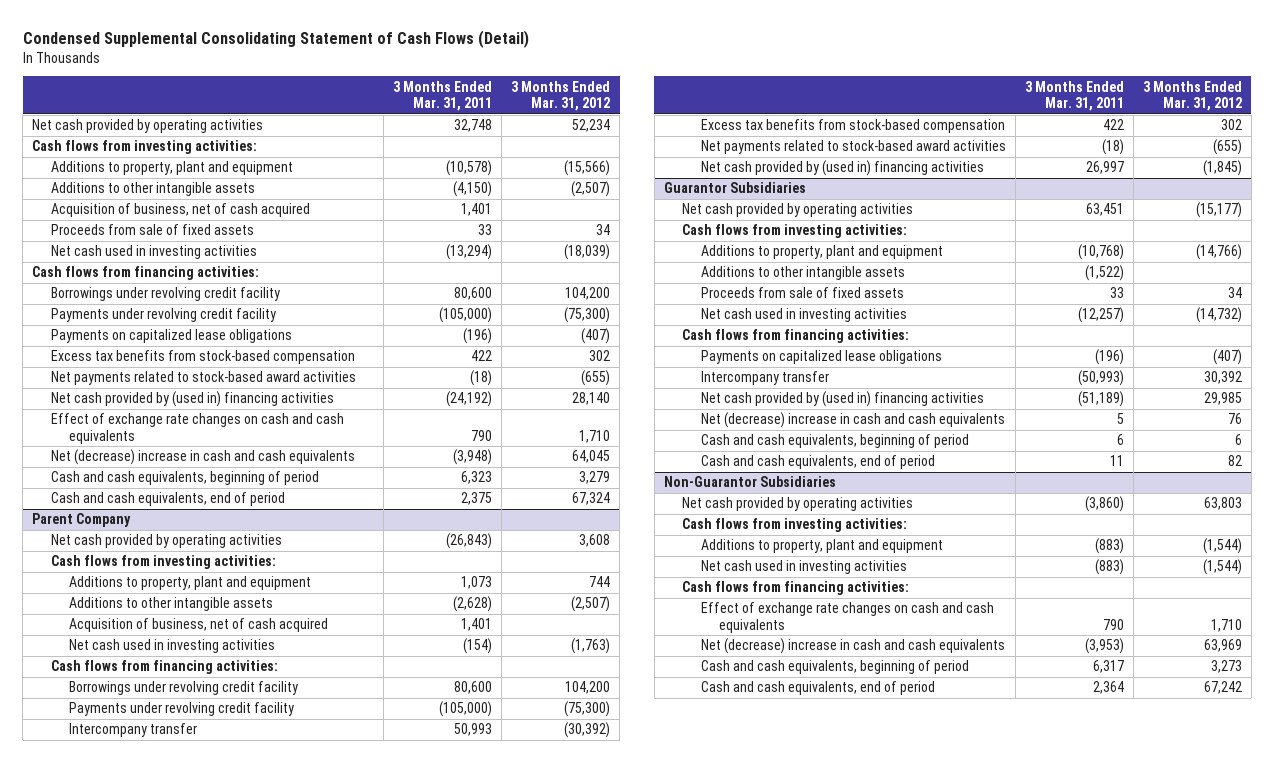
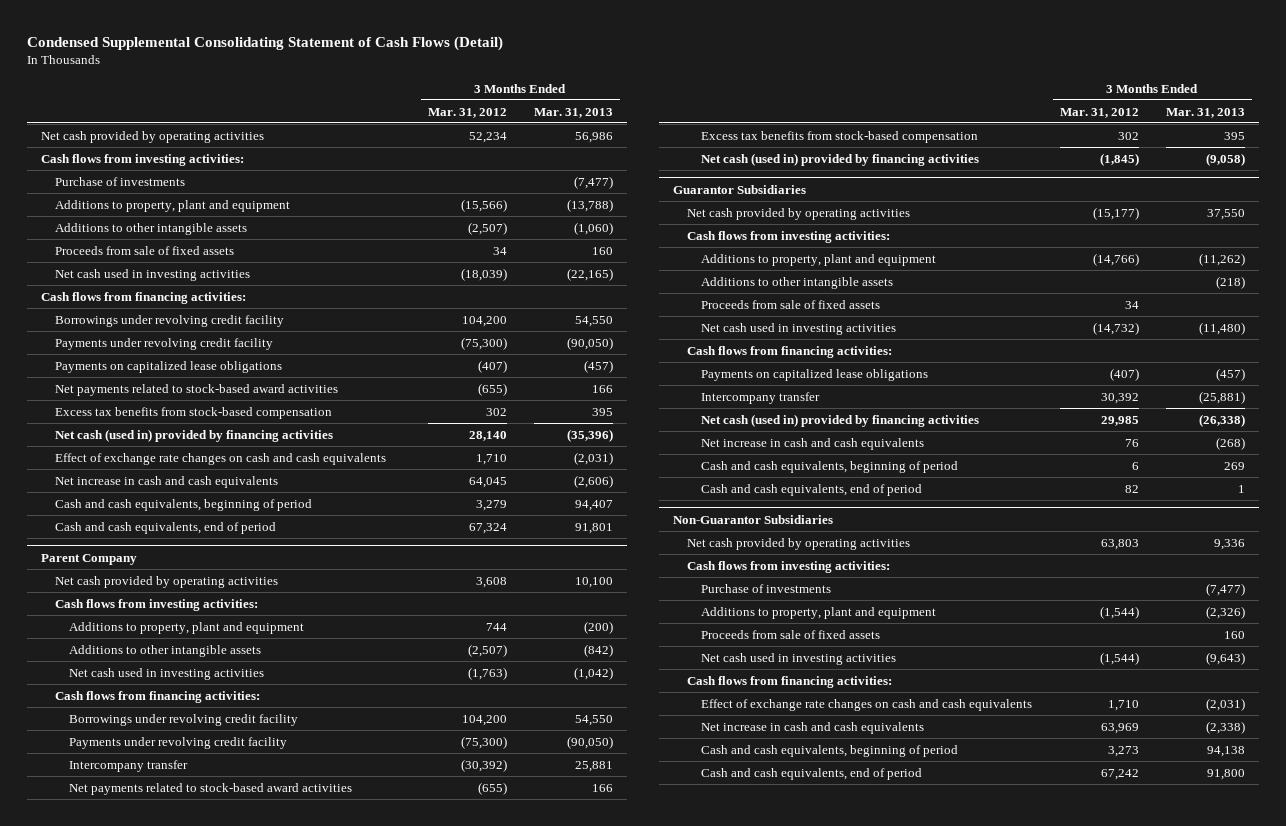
[393,80,493,112] 3 Months Ended Mar. 31, 2011 -> none
none -> [534,107,614,118] Mar. 31, 2013
none -> [54,176,185,186] Purchase of investments
[50,203,310,218] Acquisition of business, net of cash acquired -> none
[50,350,355,365] Excess tax benefits from stock-based compensation -> [54,406,332,419] Excess tax benefits from stock-based compensation
[50,391,334,408] Net cash provided by (used in) financing activities -> [54,428,333,442] Net cash (used in) provided by financing activities
[50,449,355,466] Net (decrease) increase in cash and cash equivalents -> [54,475,278,488] Net increase in cash and cash equivalents
[69,618,329,633] Acquisition of business, net of cash acquired -> none
[700,119,1005,134] Excess tax benefits from stock-based compensation -> [701,130,979,143] Excess tax benefits from stock-based compensation
[700,160,984,177] Net cash provided by (used in) financing activities -> [701,152,980,166] Net cash (used in) provided by financing activities
[700,391,984,408] Net cash provided by (used in) financing activities -> [701,413,980,427] Net cash (used in) provided by financing activities
[700,412,1005,429] Net (decrease) increase in cash and cash equivalents -> [701,437,925,450] Net increase in cash and cash equivalents
none -> [701,583,832,593] Purchase of investments
none -> [701,629,881,639] Proceeds from sale of fixed assets
[700,638,1005,655] Net (decrease) increase in cash and cash equivalents -> [701,721,925,734] Net increase in cash and cash equivalents

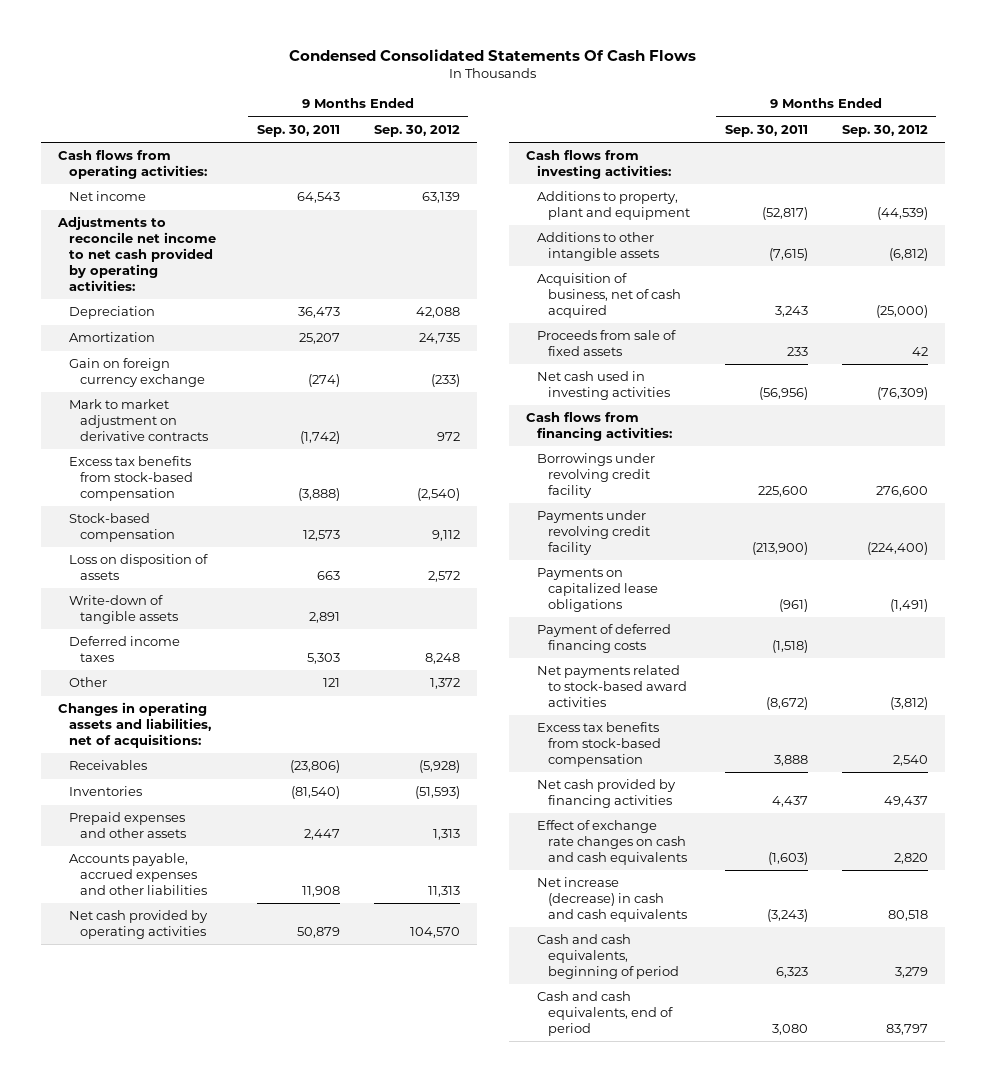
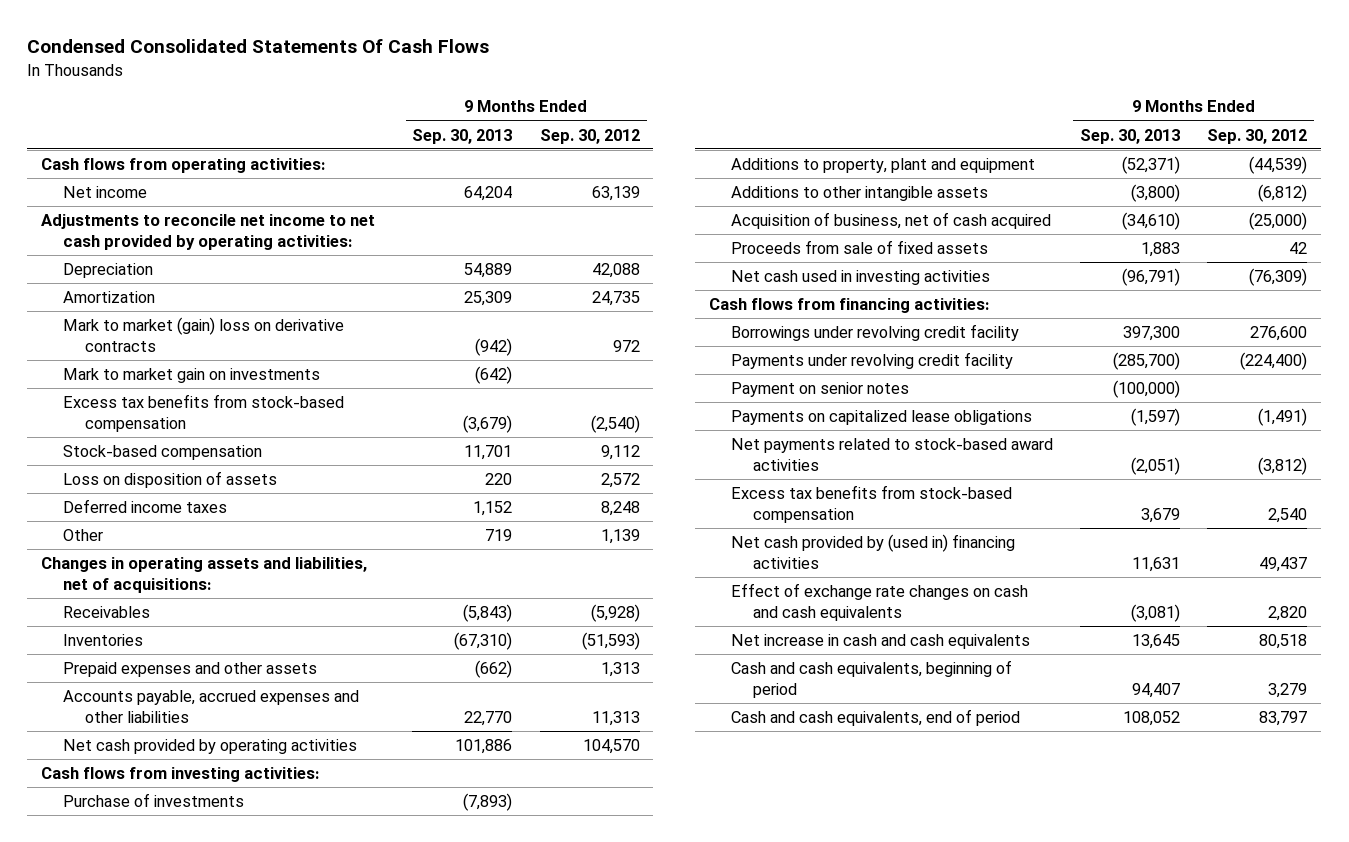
[256,124,340,137] Sep. 30, 2011 -> none
none -> [412,128,513,144] Sep. 30, 2013
[69,358,206,388] Gain on foreign currency exchange -> none
[69,399,209,441] Mark to market adjustment on derivative contracts -> [63,317,345,352] Mark to market (gain) loss on derivative contracts
none -> [63,368,321,384] Mark to market gain on investments
[69,595,179,625] Write-down of tangible assets -> none
[429,678,460,690] 1,372 -> [600,529,640,545] 1,139
none -> [63,793,245,808] Purchase of investments
none -> [730,382,909,398] Payment on senior notes
[537,624,672,654] Payment of deferred financing costs -> none
[537,779,677,809] Net cash provided by financing activities -> [730,534,1015,569] Net cash provided by (used in) financing activities
[537,877,688,922] Net increase (decrease) in cash and cash equivalents -> [730,634,1030,650] Net increase in cash and cash equivalents

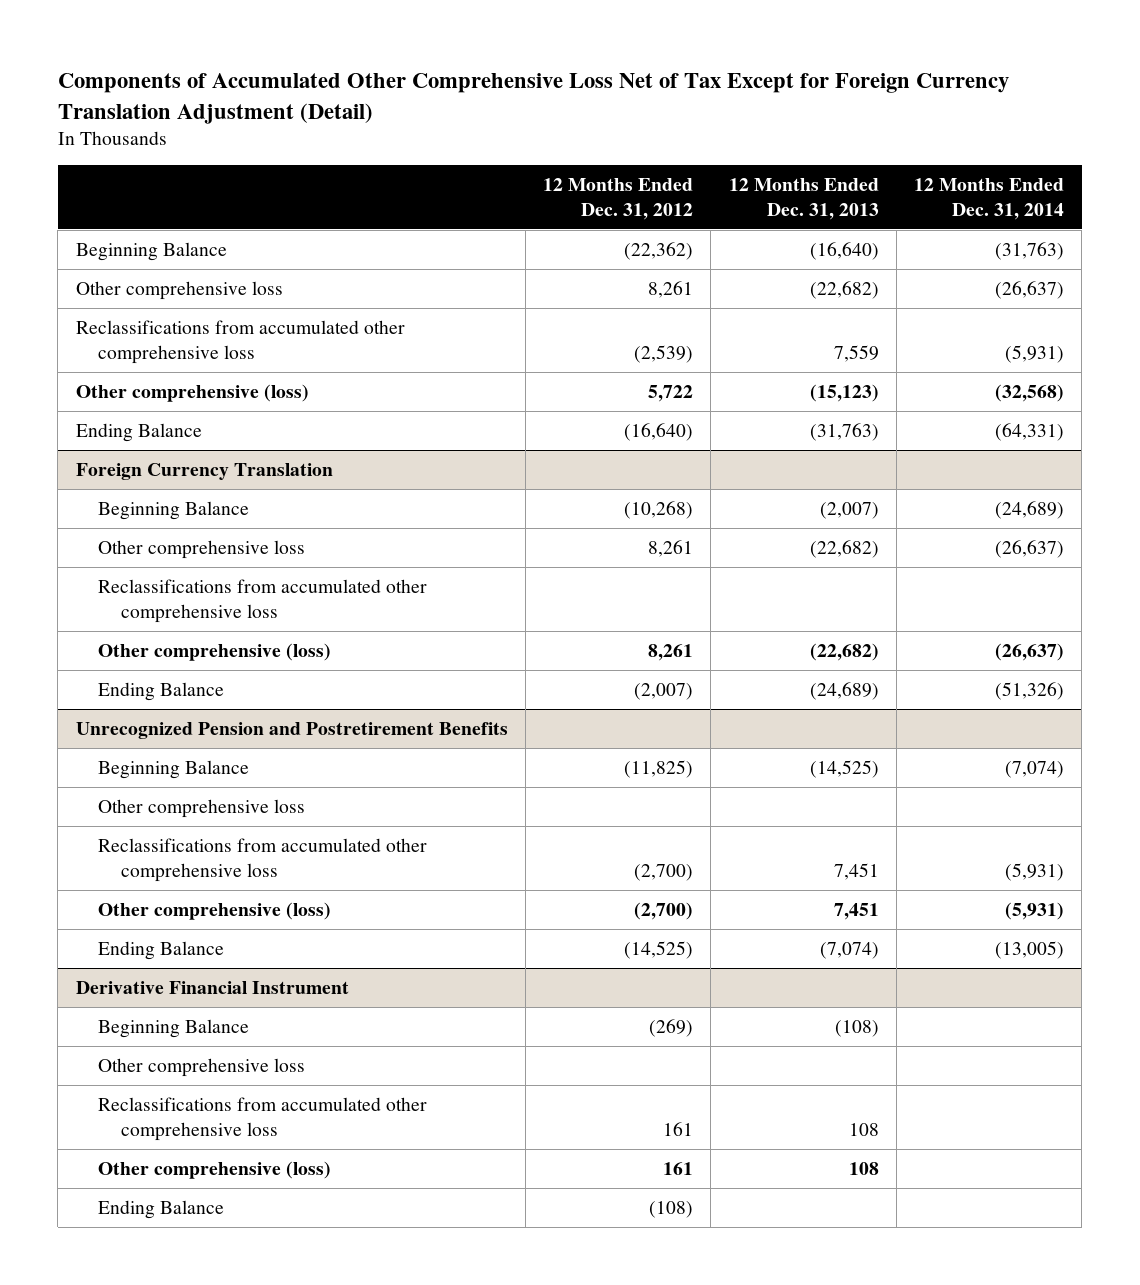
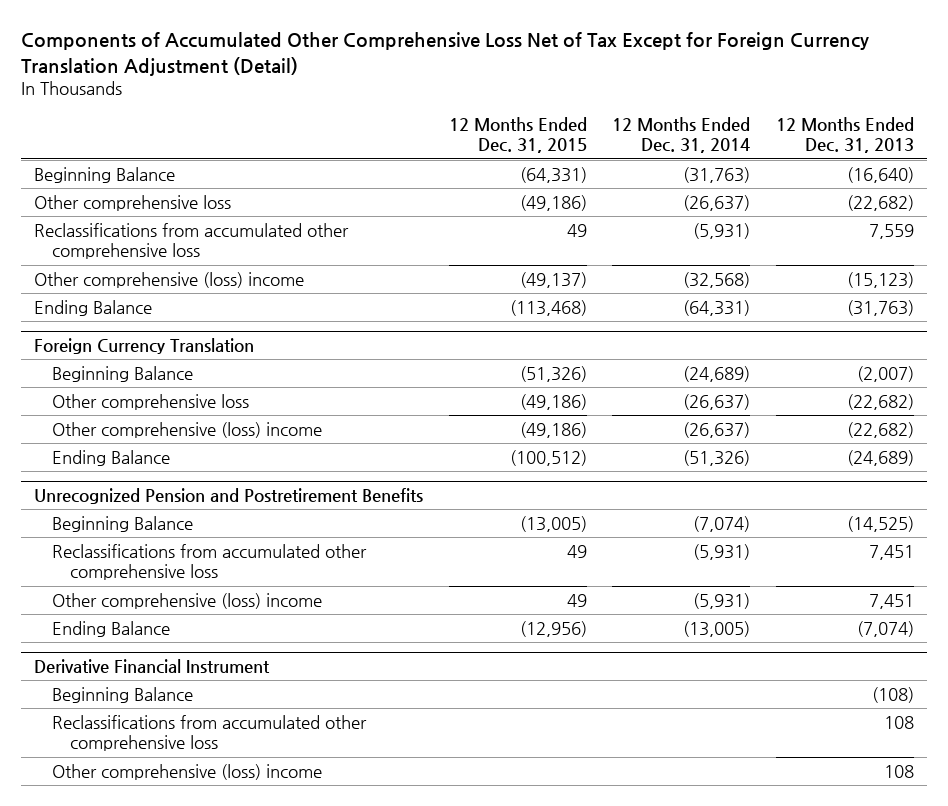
[543,177,694,220] 12 Months Ended Dec. 31, 2012 -> none
none -> [448,116,587,154] 12 Months Ended Dec. 31, 2015
[75,383,309,402] Other comprehensive (loss) -> [34,271,305,288] Other comprehensive (loss) income
[98,578,428,623] Reclassifications from accumulated other comprehensive loss -> none
[98,642,332,661] Other comprehensive (loss) -> [52,421,323,438] Other comprehensive (loss) income
[98,798,306,818] Other comprehensive loss -> none
[98,901,332,920] Other comprehensive (loss) -> [52,592,323,609] Other comprehensive (loss) income
[98,1057,306,1077] Other comprehensive loss -> none
[98,1199,225,1219] Ending Balance -> none
[98,1160,332,1179] Other comprehensive (loss) -> [52,763,323,780] Other comprehensive (loss) income

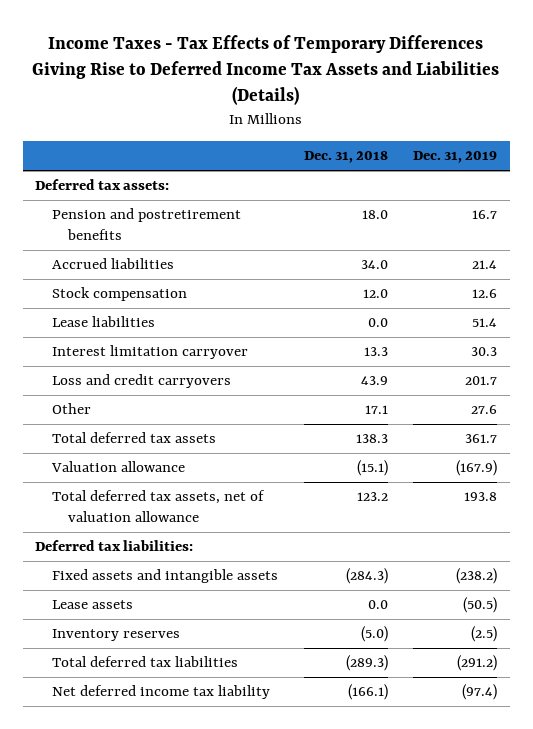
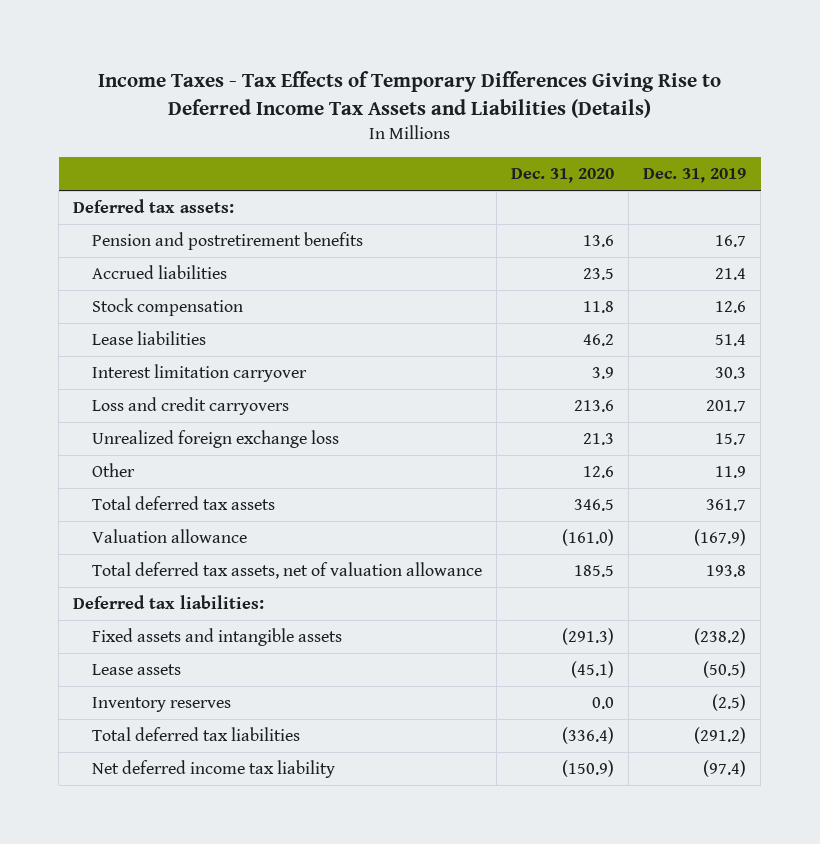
[303,151,388,164] Dec. 31, 2018 -> none
none -> [511,168,615,184] Dec. 31, 2020
none -> [91,430,339,449] Unrealized foreign exchange loss
[471,405,498,415] 27.6 -> [715,466,747,479] 11.9

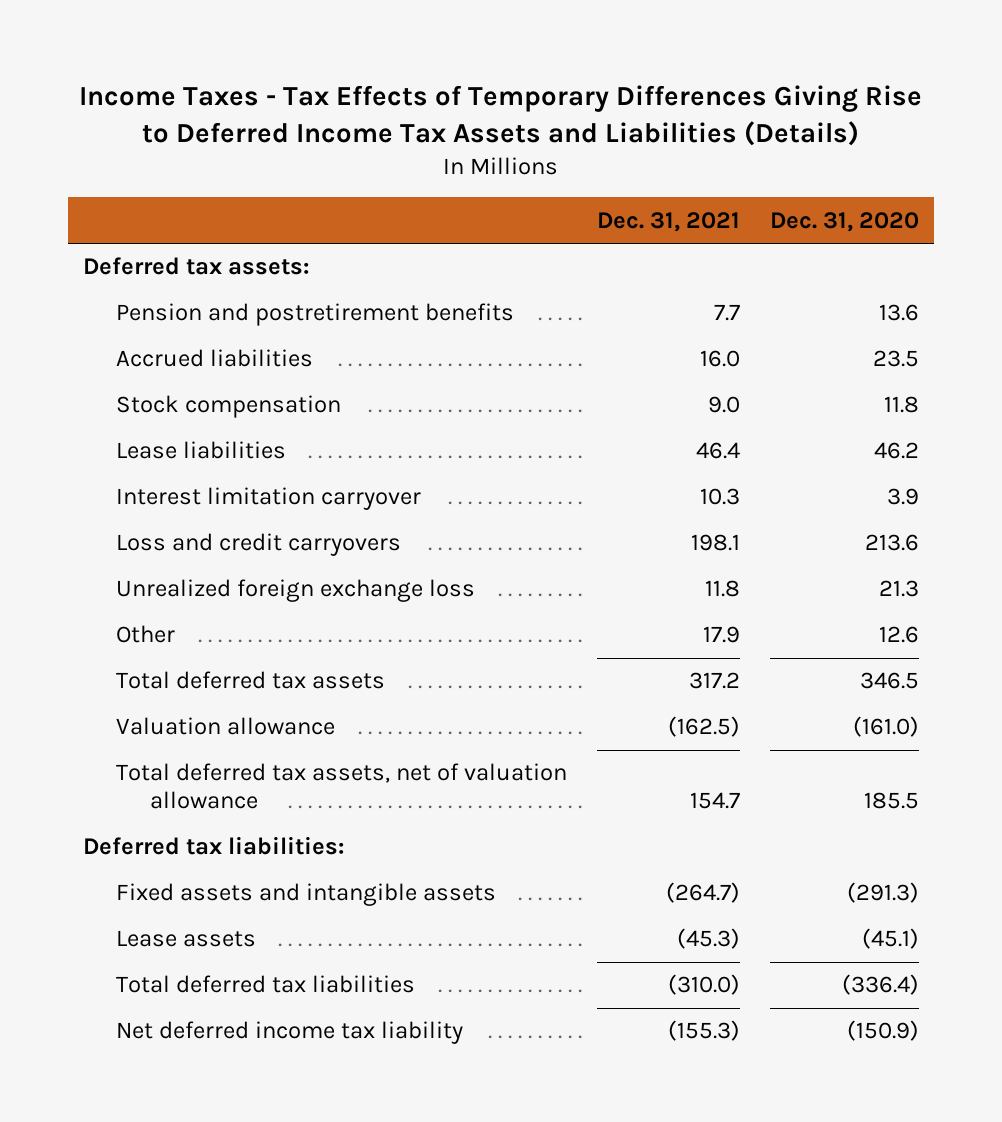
[643,168,747,184] Dec. 31, 2019 -> none
none -> [597,211,741,232] Dec. 31, 2021
[91,697,231,713] Inventory reserves -> none

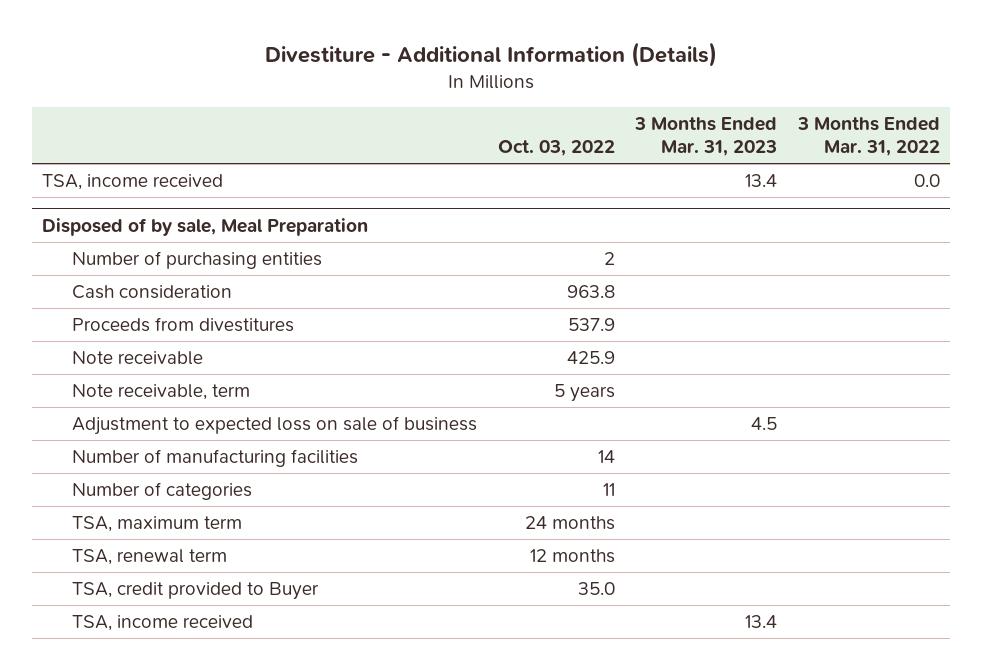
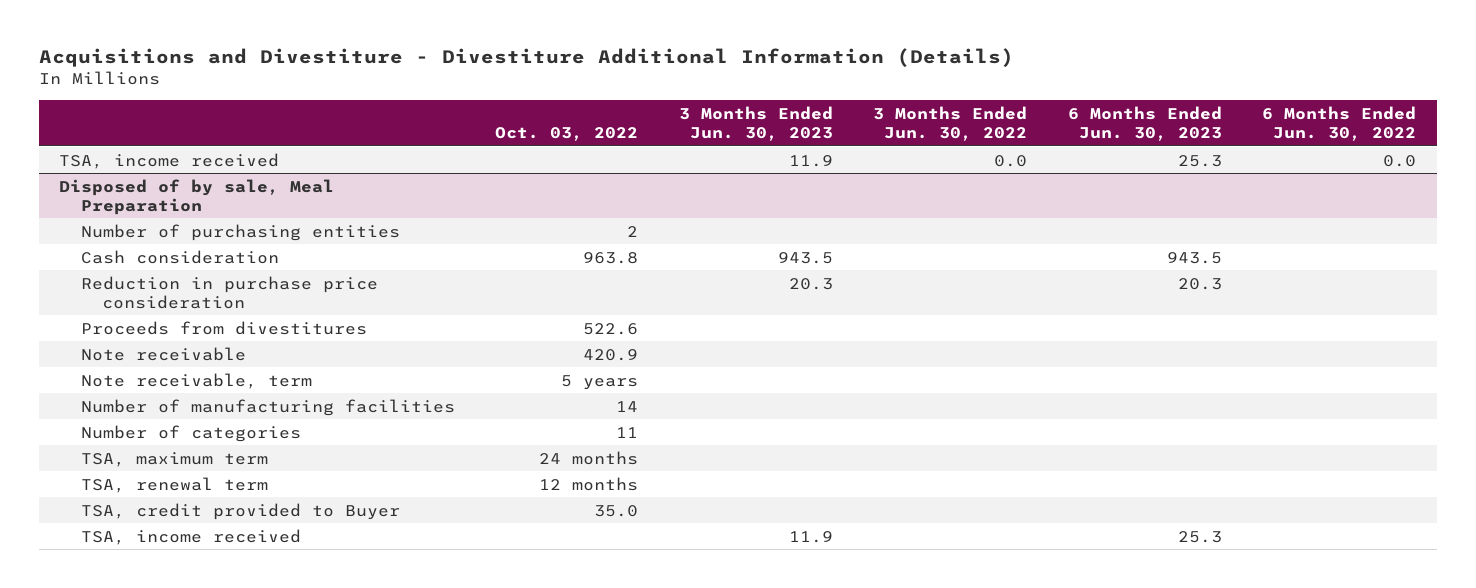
[264,41,717,67] Divestiture - Additional Information (Details) -> [38,48,1014,68] Acquisitions and Divestiture - Divestiture Additional Information (Details)
[634,117,778,157] 3 Months Ended Mar. 31, 2023 -> none
[796,117,940,157] 3 Months Ended Mar. 31, 2022 -> none
none -> [678,105,833,141] 3 Months Ended Jun. 30, 2023
none -> [873,105,1028,141] 3 Months Ended Jun. 30, 2022
none -> [1067,105,1222,141] 6 Months Ended Jun. 30, 2023
none -> [1262,105,1417,141] 6 Months Ended Jun. 30, 2022
none -> [80,275,378,309] Reduction in purchase price consideration
[567,318,615,332] 537.9 -> [583,322,639,335] 522.6
[566,351,615,365] 425.9 -> [583,348,639,361] 420.9
[72,416,478,436] Adjustment to expected loss on sale of business -> none

